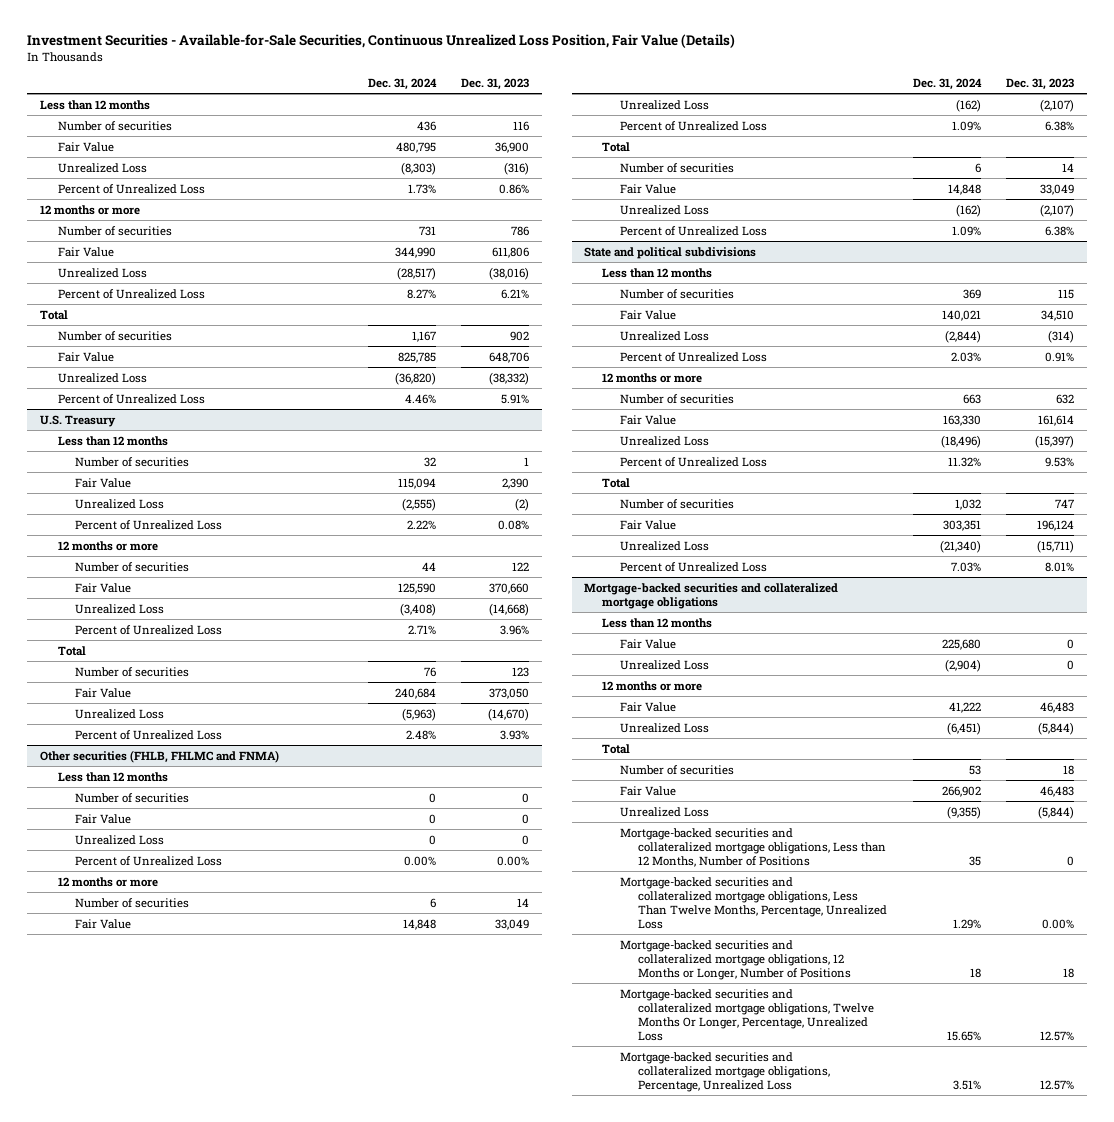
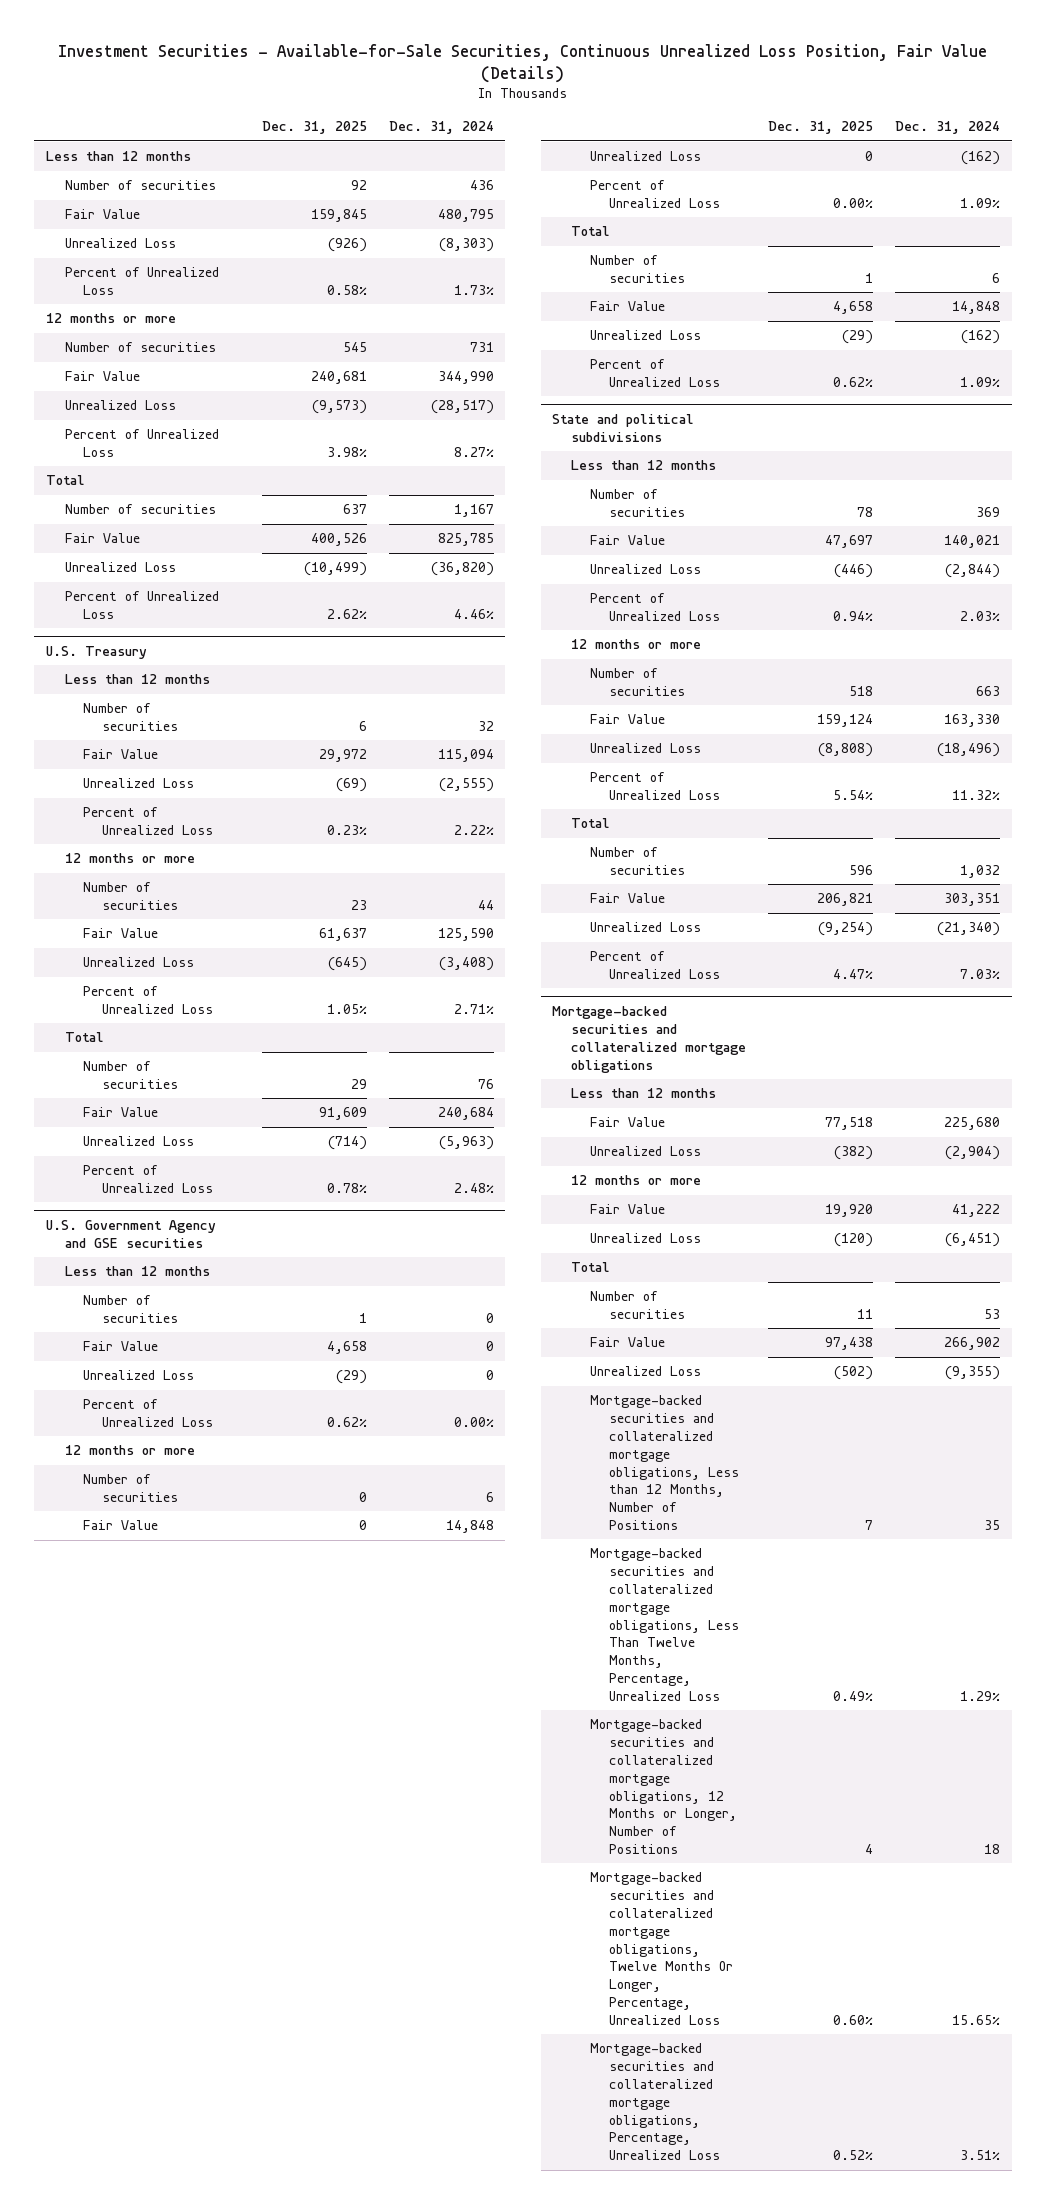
[461,78,530,91] Dec. 31, 2023 -> none
none -> [261,121,367,135] Dec. 31, 2025
[39,749,279,763] Other securities (FHLB, FHLMC and FNMA) -> [45,1220,216,1248] U.S. Government Agency and GSE securities

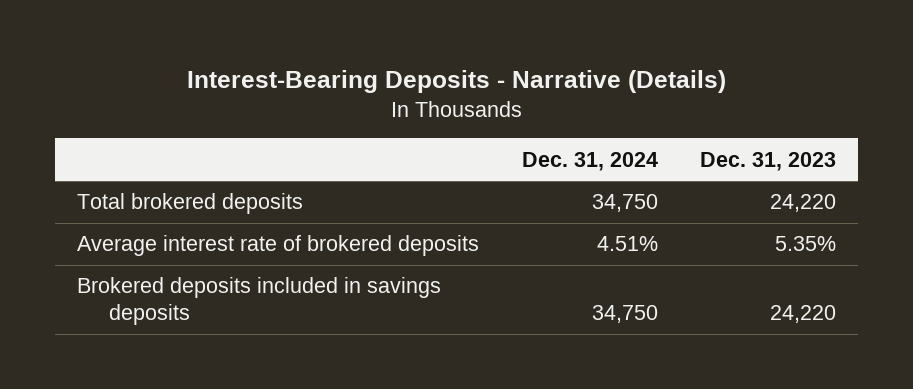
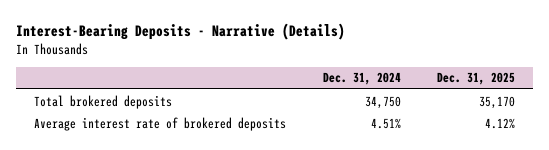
[700,151,837,171] Dec. 31, 2023 -> none
none -> [436,72,515,86] Dec. 31, 2025
[76,277,441,326] Brokered deposits included in savings deposits -> none

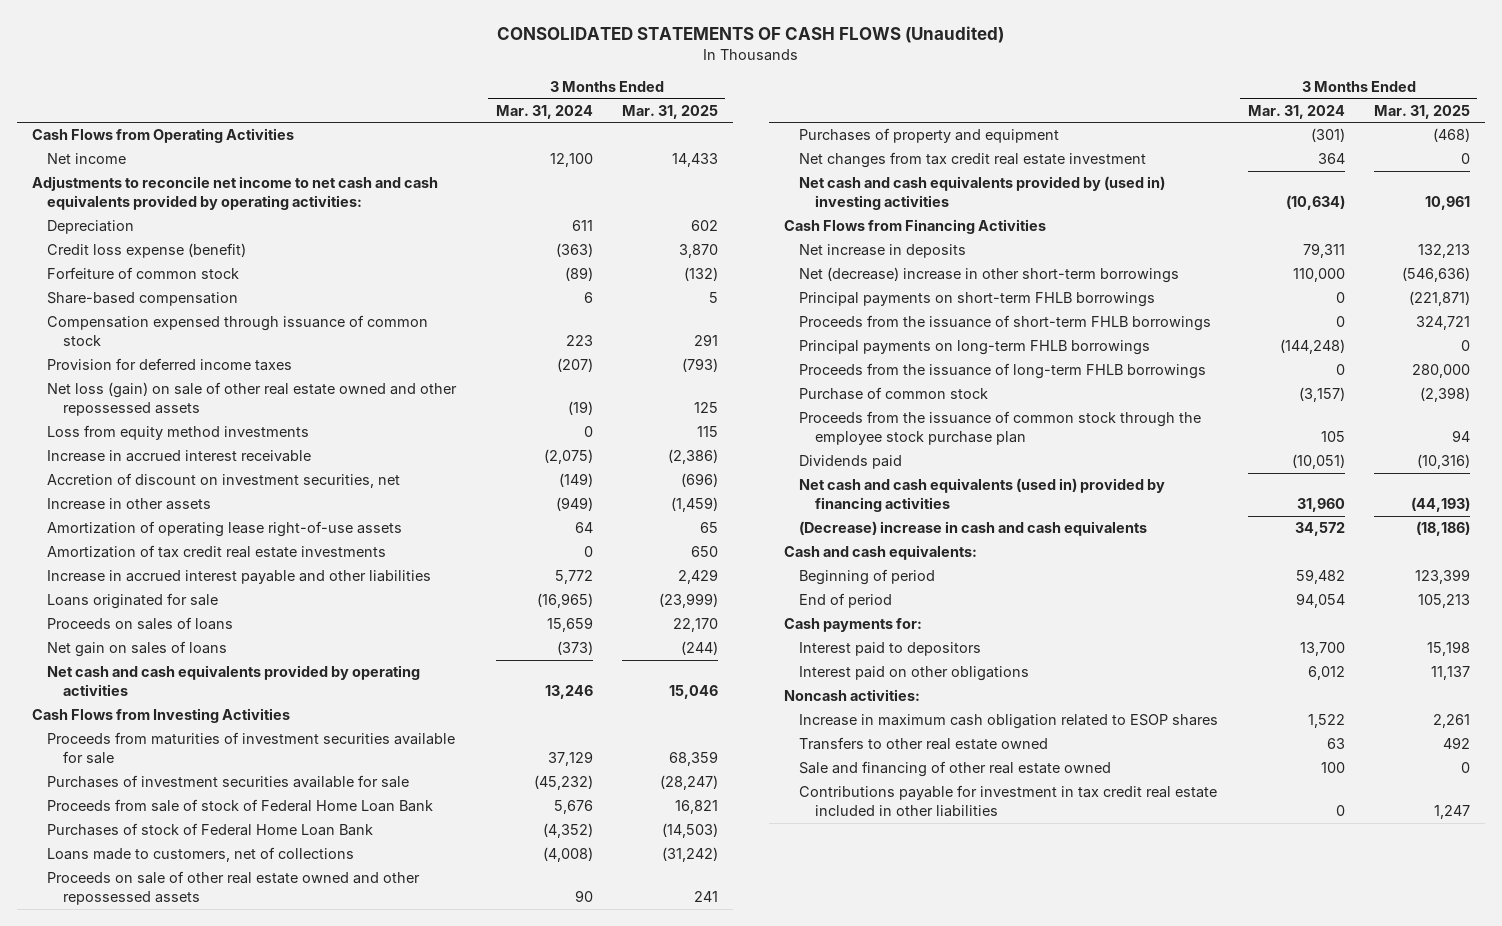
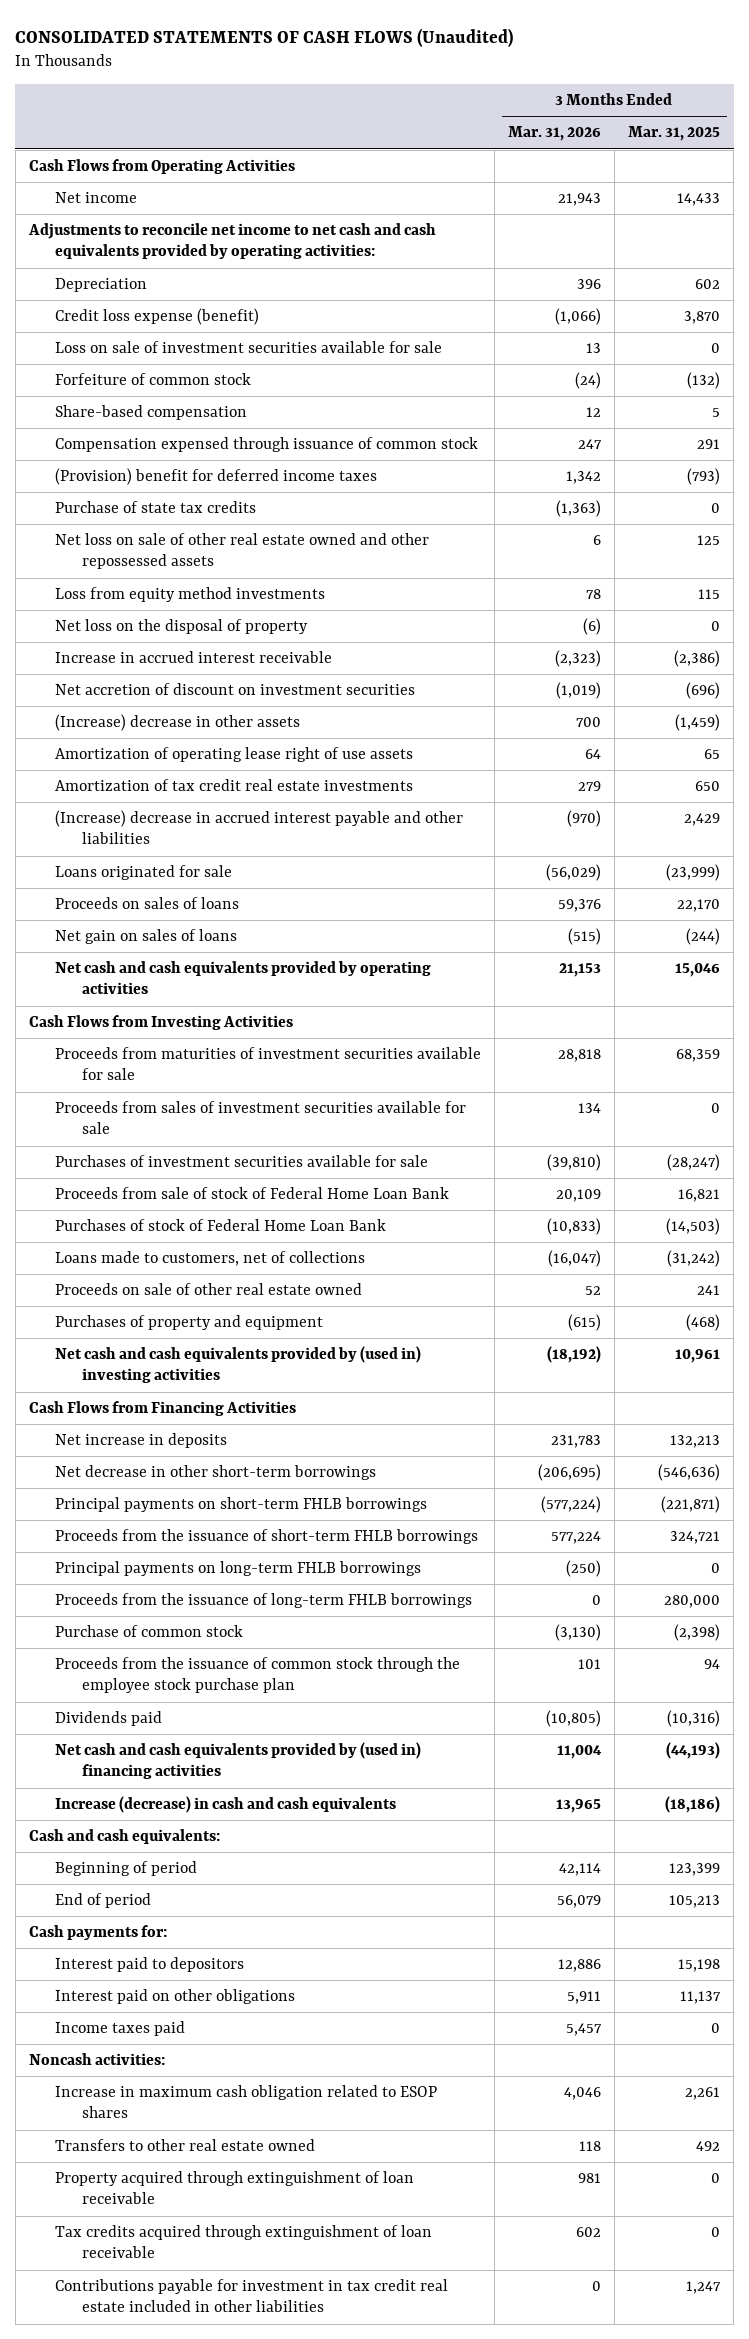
[495,104,593,119] Mar. 31, 2024 -> none
none -> [508,126,602,142] Mar. 31, 2026
none -> [55,341,443,354] Loss on sale of investment securities available for sale
[47,358,293,372] Provision for deferred income taxes -> [55,468,378,486] (Provision) benefit for deferred income taxes
none -> [55,501,257,514] Purchase of state tax credits
[47,382,458,417] Net loss (gain) on sale of other real estate owned and other repossessed assets -> [55,533,430,570] Net loss on sale of other real estate owned and other repossessed assets
none -> [55,619,309,635] Net loss on the disposal of property
[47,473,401,489] Accretion of discount on investment securities, net -> [55,683,416,696] Net accretion of discount on investment securities
[47,498,212,511] Increase in other assets -> [55,714,301,732] (Increase) decrease in other assets
[47,521,403,538] Amortization of operating lease right-of-use assets -> [55,747,414,763] Amortization of operating lease right of use assets
[47,570,432,585] Increase in accrued interest payable and other liabilities -> [55,810,464,845] (Increase) decrease in accrued interest payable and other liabilities
none -> [55,1101,467,1135] Proceeds from sales of investment securities available for sale
[47,871,421,906] Proceeds on sale of other real estate owned and other repossessed assets -> [55,1283,363,1296] Proceeds on sale of other real estate owned
[799,152,1147,169] Net changes from tax credit real estate investment -> none
[799,267,1180,284] Net (decrease) increase in other short-term borrowings -> [55,1465,377,1481] Net decrease in other short-term borrowings
[799,478,1166,513] Net cash and cash equivalents (used in) provided by financing activities -> [55,1742,422,1780] Net cash and cash equivalents provided by (used in) financing activities
[799,521,1148,537] (Decrease) increase in cash and cash equivalents -> [55,1796,397,1814] Increase (decrease) in cash and cash equivalents
none -> [55,2021,186,2037] Income taxes paid
[799,761,1112,778] Sale and financing of other real estate owned -> none
none -> [55,2171,415,2205] Property acquired through extinguishment of loan receivable
none -> [55,2225,433,2259] Tax credits acquired through extinguishment of loan receivable

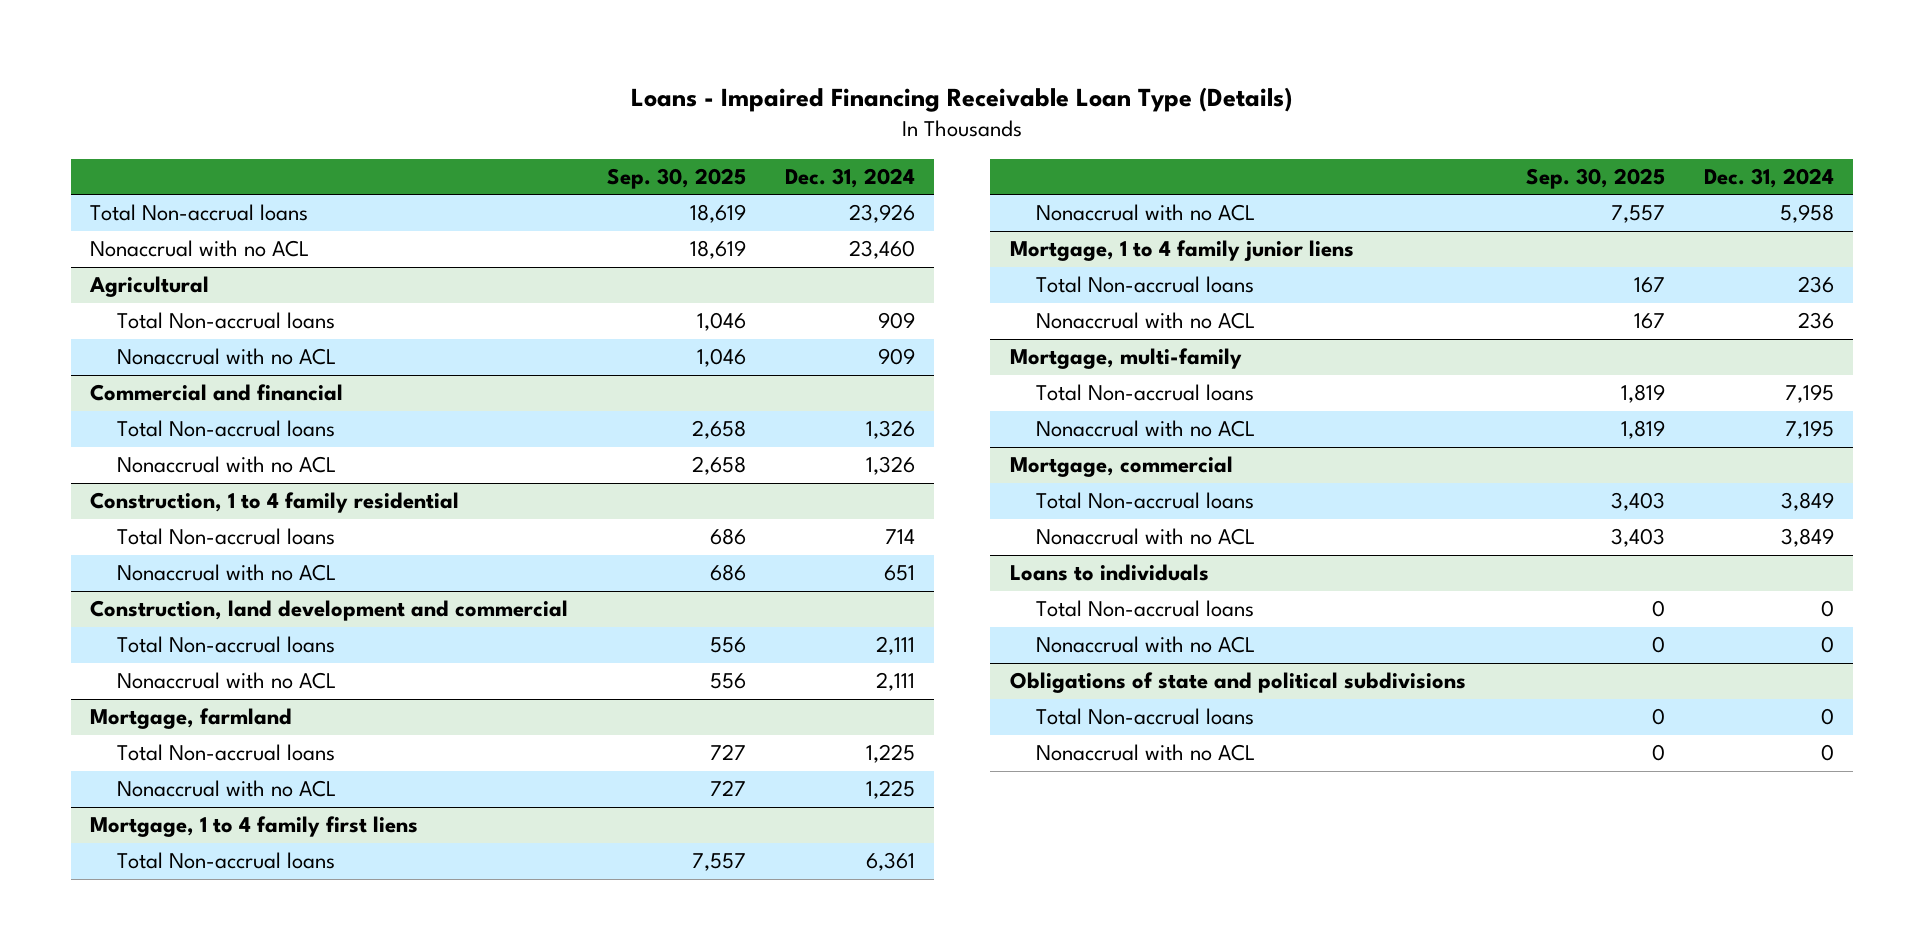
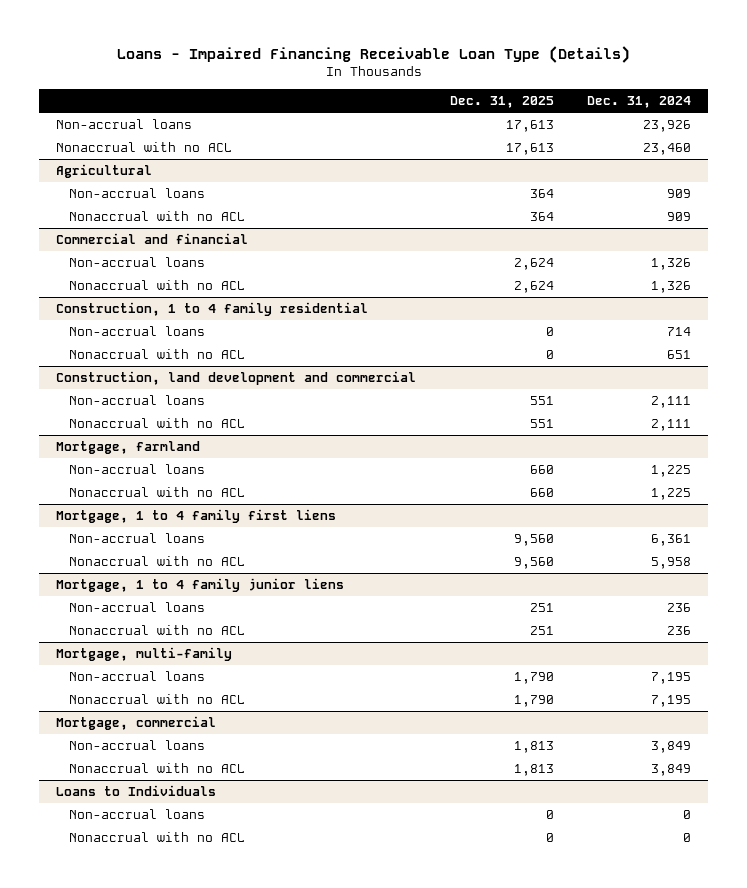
[607,167,747,189] Sep. 30, 2025 -> none
none -> [449,96,554,109] Dec. 31, 2025
[90,204,309,222] Total Non-accrual loans -> [55,118,192,129] Non-accrual loans
[116,312,335,330] Total Non-accrual loans -> [68,187,205,198] Non-accrual loans
[116,420,335,438] Total Non-accrual loans -> [68,256,205,267] Non-accrual loans
[116,528,335,546] Total Non-accrual loans -> [68,325,205,336] Non-accrual loans
[116,636,335,654] Total Non-accrual loans -> [68,394,205,405] Non-accrual loans
[116,744,335,762] Total Non-accrual loans -> [68,463,205,474] Non-accrual loans
[116,852,335,870] Total Non-accrual loans -> [68,532,205,543] Non-accrual loans
[1035,276,1254,294] Total Non-accrual loans -> [68,601,205,612] Non-accrual loans
[1035,384,1254,402] Total Non-accrual loans -> [68,670,205,681] Non-accrual loans
[1035,492,1254,510] Total Non-accrual loans -> [68,739,205,750] Non-accrual loans
[1035,636,1255,654] Nonaccrual with no ACL -> none
[1009,672,1466,694] Obligations of state and political subdivisions -> none
[1035,708,1254,726] Total Non-accrual loans -> none
[1009,564,1209,582] Loans to individuals -> [55,784,216,796] Loans to Individuals
[1035,600,1254,618] Total Non-accrual loans -> [68,808,205,819] Non-accrual loans

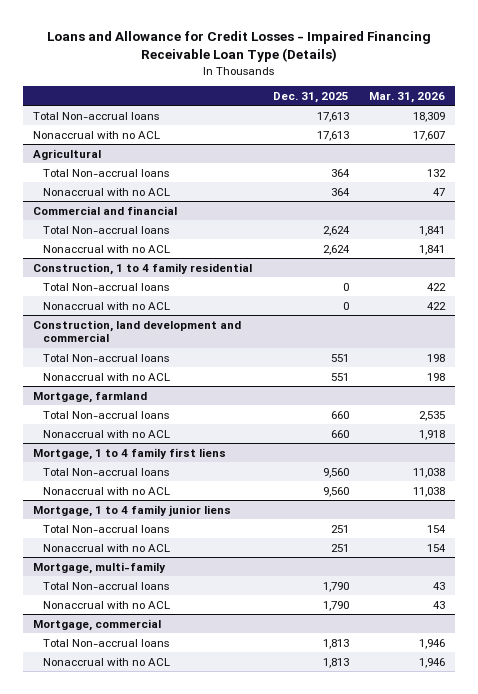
[116,46,630,64] Loans - Impaired Financing Receivable Loan Type (Details) -> [47,31,432,63] Loans and Allowance for Credit Losses - Impaired Financing Receivable Loan Type (Details)
[587,96,692,109] Dec. 31, 2024 -> none
none -> [369,91,446,103] Mar. 31, 2026
[55,118,192,129] Non-accrual loans -> [33,111,160,120] Total Non-accrual loans
[68,187,205,198] Non-accrual loans -> [42,168,169,177] Total Non-accrual loans
[68,256,205,267] Non-accrual loans -> [42,225,169,234] Total Non-accrual loans
[68,325,205,336] Non-accrual loans -> [42,282,169,291] Total Non-accrual loans
[68,394,205,405] Non-accrual loans -> [42,353,169,362] Total Non-accrual loans
[68,463,205,474] Non-accrual loans -> [42,410,169,419] Total Non-accrual loans
[68,532,205,543] Non-accrual loans -> [42,467,169,476] Total Non-accrual loans
[68,601,205,612] Non-accrual loans -> [42,524,169,533] Total Non-accrual loans
[68,670,205,681] Non-accrual loans -> [42,581,169,590] Total Non-accrual loans
[68,739,205,750] Non-accrual loans -> [42,638,169,647] Total Non-accrual loans
[55,784,216,796] Loans to Individuals -> none
[68,808,205,819] Non-accrual loans -> none
[68,831,245,842] Nonaccrual with no ACL -> none

